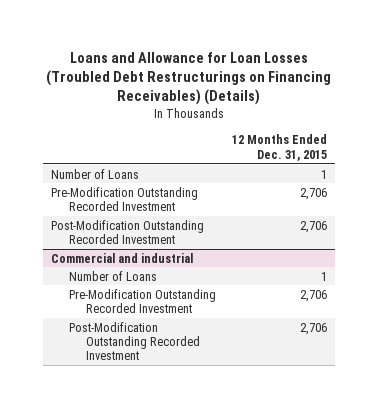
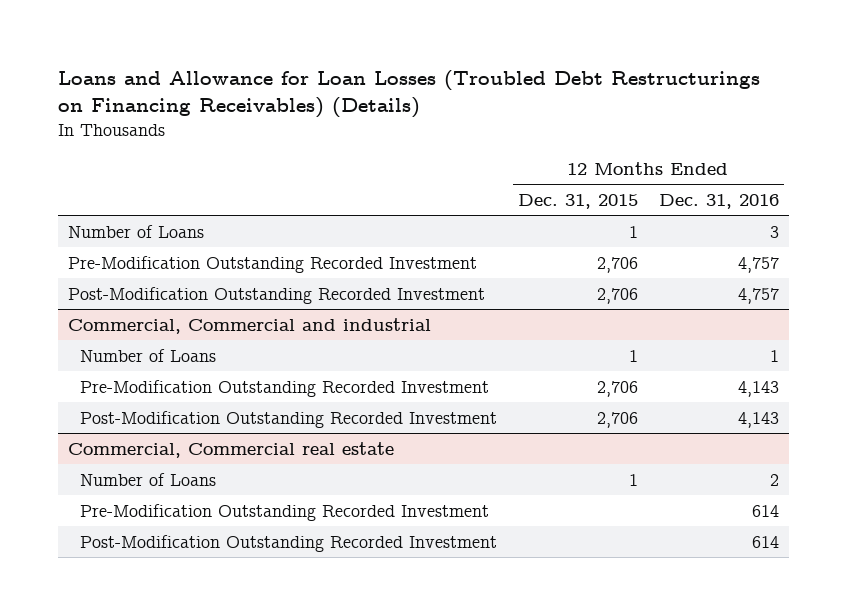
none -> [658,193,779,209] Dec. 31, 2016
[51,252,194,263] Commercial and industrial -> [68,317,432,334] Commercial, Commercial and industrial
none -> [68,441,395,458] Commercial, Commercial real estate
none -> [80,472,217,486] Number of Loans
none -> [80,503,490,521] Pre-Modification Outstanding Recorded Investment
none -> [80,534,498,552] Post-Modification Outstanding Recorded Investment

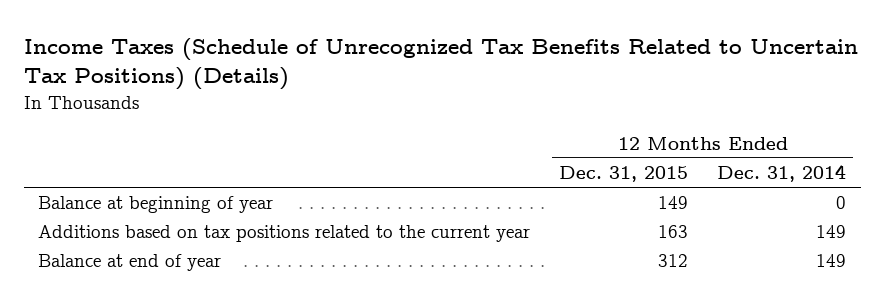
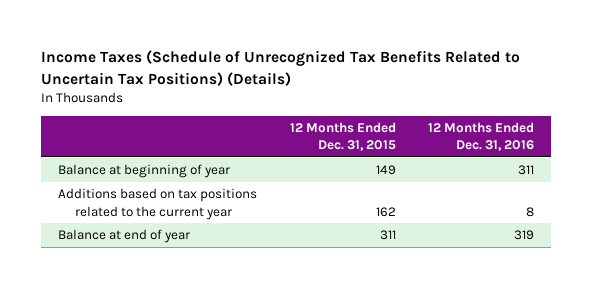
[717,163,847,182] Dec. 31, 2014 -> none
none -> [428,121,535,152] 12 Months Ended Dec. 31, 2016
[658,225,689,239] 163 -> [375,206,396,217] 162
[658,254,689,268] 312 -> [379,230,396,241] 311

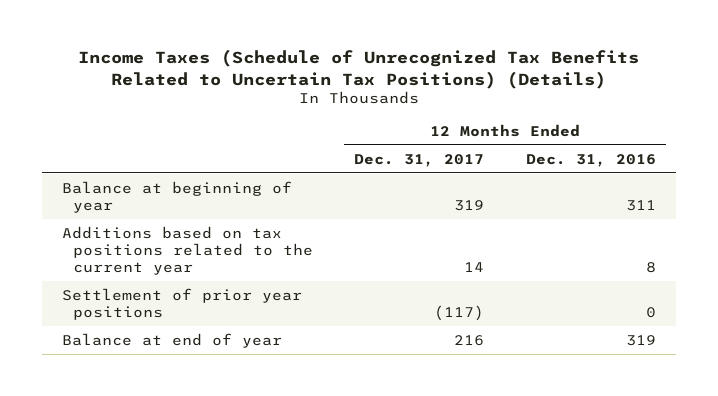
[289,121,396,152] 12 Months Ended Dec. 31, 2015 -> none
none -> [354,153,485,167] Dec. 31, 2017
none -> [62,287,303,320] Settlement of prior year positions

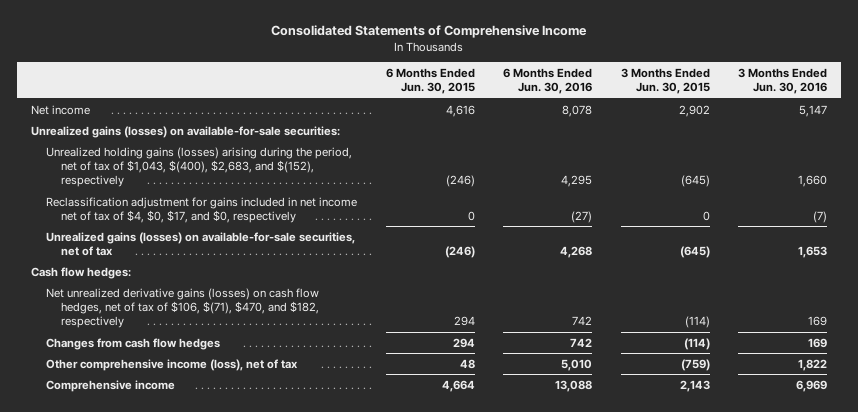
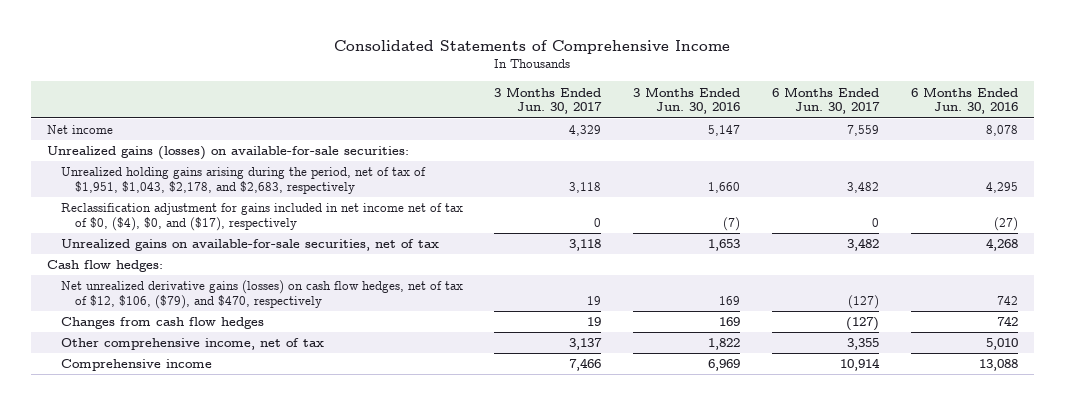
[385,67,475,95] 6 Months Ended Jun. 30, 2015 -> none
[620,67,710,95] 3 Months Ended Jun. 30, 2015 -> none
none -> [494,86,603,115] 3 Months Ended Jun. 30, 2017
none -> [771,86,880,115] 6 Months Ended Jun. 30, 2017
[46,146,353,188] Unrealized holding gains (losses) arising during the period, net of tax of $1,043, $(400), $2,683, and $(152), respectively -> [60,167,426,195] Unrealized holding gains arising during the period, net of tax of $1,951, $1,043, $2,178, and $2,683, respectively
[46,196,358,223] Reclassification adjustment for gains included in net income net of tax of $4, $0, $17, and $0, respectively -> [60,203,463,232] Reclassification adjustment for gains included in net income net of tax of $0, ($4), $0, and ($17), respectively
[46,231,356,256] Unrealized gains (losses) on available-for-sale securities, net of tax -> [60,239,439,252] Unrealized gains on available-for-sale securities, net of tax
[46,287,320,329] Net unrealized derivative gains (losses) on cash flow hedges, net of tax of $106, $(71), $470, and $182, respectively -> [60,280,463,310] Net unrealized derivative gains (losses) on cash flow hedges, net of tax of $12, $106, ($79), and $470, respectively
[46,358,299,371] Other comprehensive income (loss), net of tax -> [60,338,324,351] Other comprehensive income, net of tax

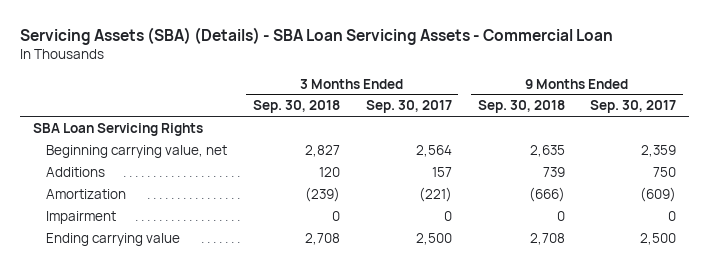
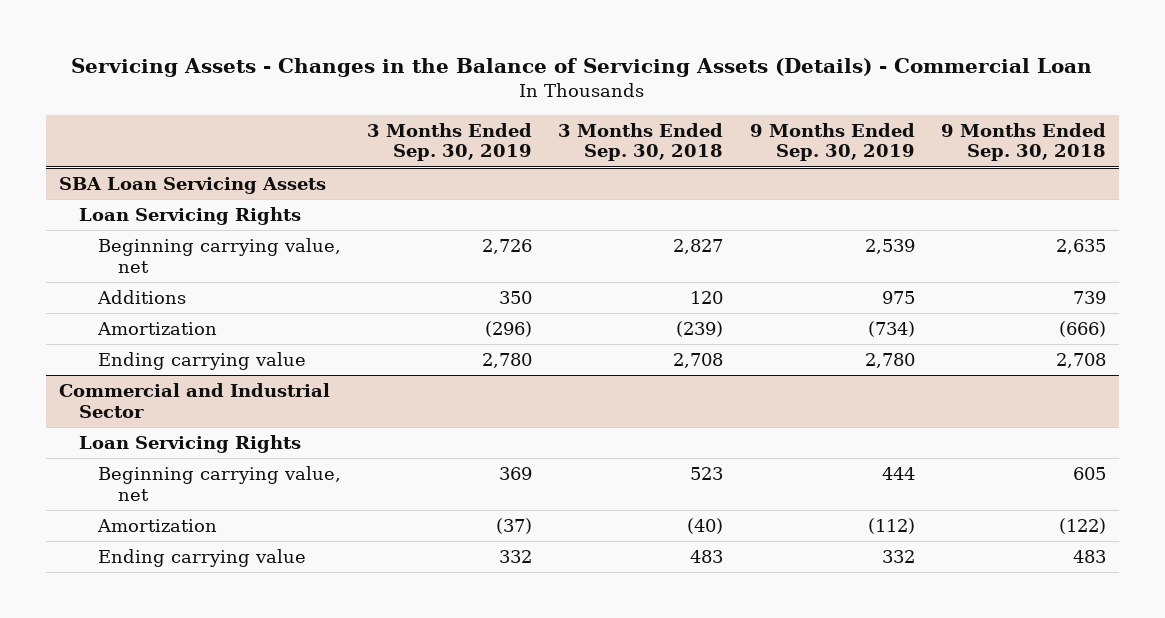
[19,26,613,45] Servicing Assets (SBA) (Details) - SBA Loan Servicing Assets - Commercial Loan -> [71,58,1093,78] Servicing Assets - Changes in the Balance of Servicing Assets (Details) - Commercial Loan
[365,100,452,114] Sep. 30, 2017 -> none
[590,100,677,114] Sep. 30, 2017 -> none
none -> [367,122,533,162] 3 Months Ended Sep. 30, 2019
none -> [749,122,915,162] 9 Months Ended Sep. 30, 2019
none -> [59,177,327,195] SBA Loan Servicing Assets
[32,122,203,136] SBA Loan Servicing Rights -> [78,207,301,226] Loan Servicing Rights
[45,210,116,224] Impairment -> none
none -> [59,383,331,418] Commercial and Industrial Sector
none -> [78,435,301,454] Loan Servicing Rights
none -> [98,466,342,501] Beginning carrying value, net
none -> [97,519,218,533] Amortization
none -> [98,549,307,568] Ending carrying value

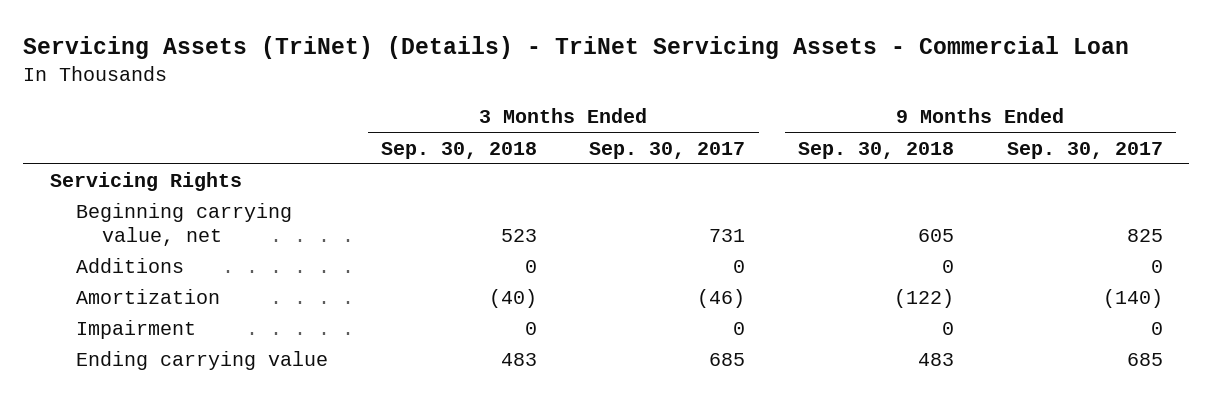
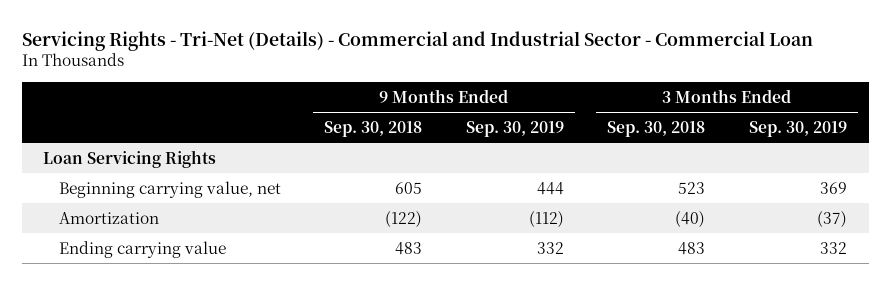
[23,36,1130,60] Servicing Assets (TriNet) (Details) - TriNet Servicing Assets - Commercial Loan -> [21,30,813,51] Servicing Rights - Tri-Net (Details) - Commercial and Industrial Sector - Commercial Loan
[589,141,746,159] Sep. 30, 2017 -> none
[1006,141,1163,159] Sep. 30, 2017 -> none
none -> [465,120,564,137] Sep. 30, 2019
none -> [748,120,847,137] Sep. 30, 2019
[49,172,242,192] Servicing Rights -> [43,149,217,168] Loan Servicing Rights
[76,258,185,274] Additions -> none
[76,320,197,340] Impairment -> none

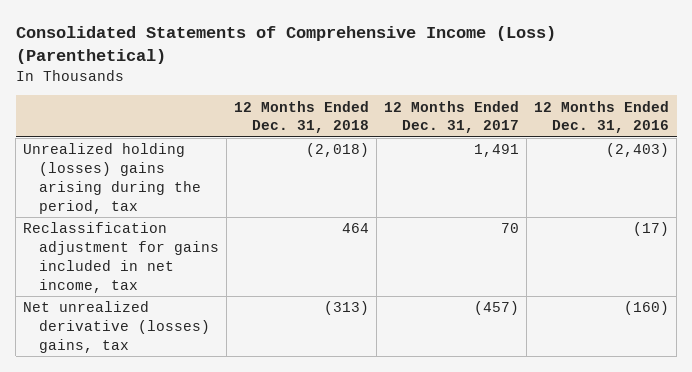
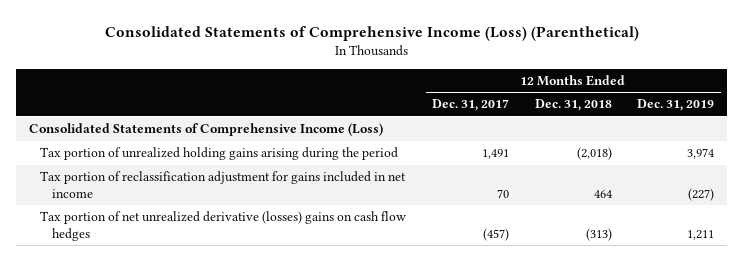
[534,100,670,134] 12 Months Ended Dec. 31, 2016 -> none
none -> [637,99,715,112] Dec. 31, 2019
none -> [29,123,384,137] Consolidated Statements of Comprehensive Income (Loss)
[22,143,202,214] Unrealized holding (losses) gains arising during the period, tax -> [40,147,399,161] Tax portion of unrealized holding gains arising during the period
[22,222,220,293] Reclassification adjustment for gains included in net income, tax -> [40,171,407,198] Tax portion of reclassification adjustment for gains included in net income
[22,301,211,353] Net unrealized derivative (losses) gains, tax -> [40,211,407,241] Tax portion of net unrealized derivative (losses) gains on cash flow hedges

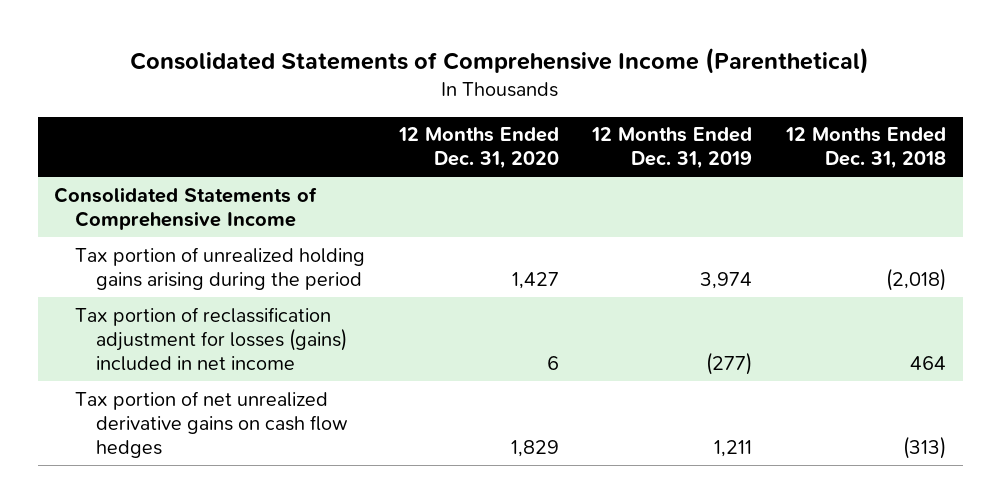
[104,26,639,42] Consolidated Statements of Comprehensive Income (Loss) (Parenthetical) -> [130,47,870,74] Consolidated Statements of Comprehensive Income (Parenthetical)
[431,99,509,112] Dec. 31, 2017 -> none
none -> [397,127,559,170] 12 Months Ended Dec. 31, 2020
[29,123,384,137] Consolidated Statements of Comprehensive Income (Loss) -> [54,186,318,230] Consolidated Statements of Comprehensive Income
[40,171,407,198] Tax portion of reclassification adjustment for gains included in net income -> [75,306,347,372] Tax portion of reclassification adjustment for losses (gains) included in net income
[688,187,715,201] (227) -> [706,352,753,376] (277)
[40,211,407,241] Tax portion of net unrealized derivative (losses) gains on cash flow hedges -> [75,390,348,459] Tax portion of net unrealized derivative gains on cash flow hedges

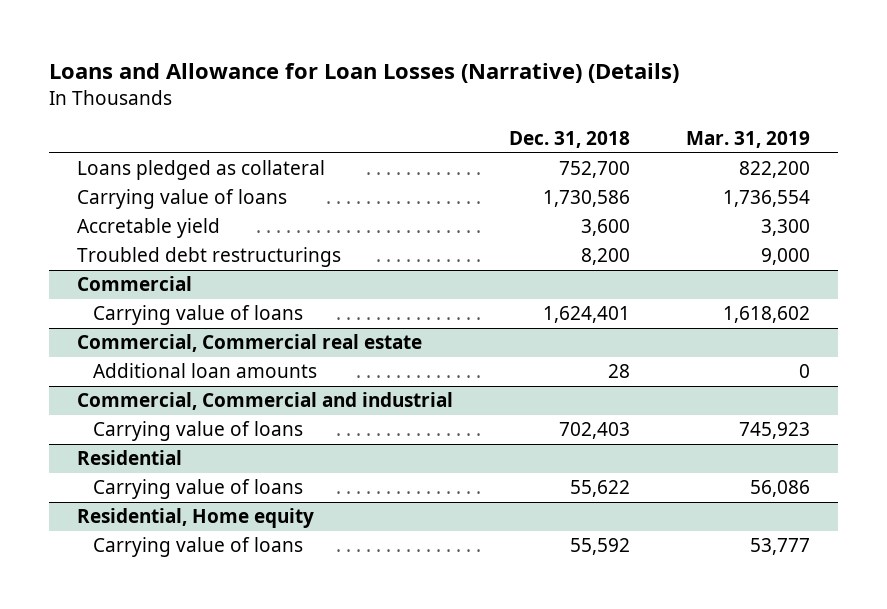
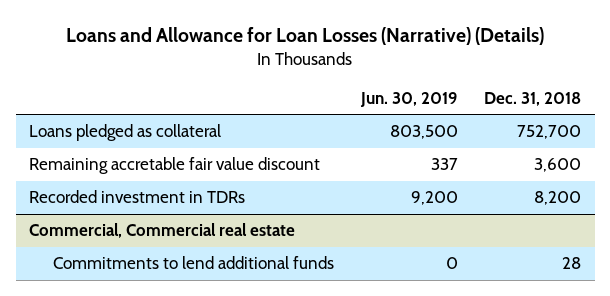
[685,130,810,148] Mar. 31, 2019 -> none
none -> [359,91,458,107] Jun. 30, 2019
[77,189,288,210] Carrying value of loans -> none
[77,276,193,292] Commercial -> none
[93,305,304,326] Carrying value of loans -> none
[77,218,221,239] Accretable yield -> [29,157,321,175] Remaining accretable fair value discount
[77,247,342,268] Troubled debt restructurings -> [29,190,246,204] Recorded investment in TDRs
[77,392,454,411] Commercial, Commercial and industrial -> none
[93,421,304,442] Carrying value of loans -> none
[77,450,183,466] Residential -> none
[93,479,304,500] Carrying value of loans -> none
[77,508,315,529] Residential, Home equity -> none
[93,537,304,558] Carrying value of loans -> none
[93,363,318,379] Additional loan amounts -> [53,256,335,270] Commitments to lend additional funds

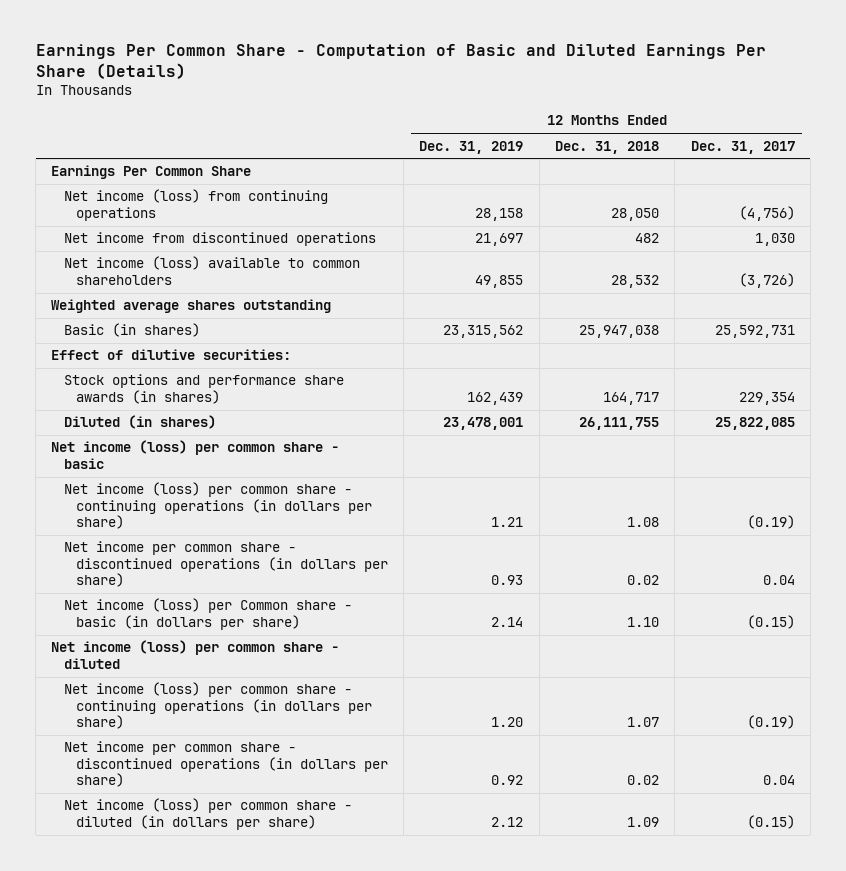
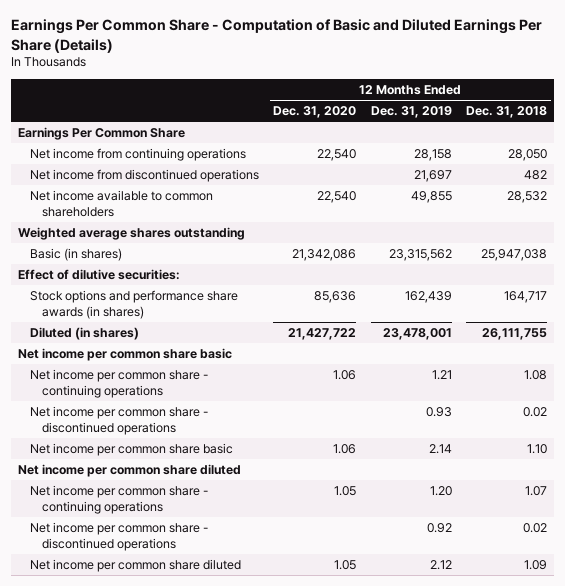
[690,140,795,154] Dec. 31, 2017 -> none
none -> [273,106,357,119] Dec. 31, 2020
[63,189,328,221] Net income (loss) from continuing operations -> [29,148,246,162] Net income from continuing operations
[63,256,360,285] Net income (loss) available to common shareholders -> [29,190,213,217] Net income available to common shareholders
[51,440,340,469] Net income (loss) per common share - basic -> [17,348,232,362] Net income per common share basic
[63,482,372,530] Net income (loss) per common share - continuing operations (in dollars per share) -> [29,369,208,398] Net income per common share - continuing operations
[63,541,388,588] Net income per common share - discontinued operations (in dollars per share) -> [29,406,208,435] Net income per common share - discontinued operations
[63,598,352,630] Net income (loss) per Common share - basic (in dollars per share) -> [29,443,233,457] Net income per common share basic
[51,640,340,669] Net income (loss) per common share - diluted -> [17,464,241,478] Net income per common share diluted
[63,682,372,730] Net income (loss) per common share - continuing operations (in dollars per share) -> [29,485,208,514] Net income per common share - continuing operations
[63,741,388,788] Net income per common share - discontinued operations (in dollars per share) -> [29,522,208,551] Net income per common share - discontinued operations
[63,798,352,830] Net income (loss) per common share - diluted (in dollars per share) -> [29,559,241,573] Net income per common share diluted

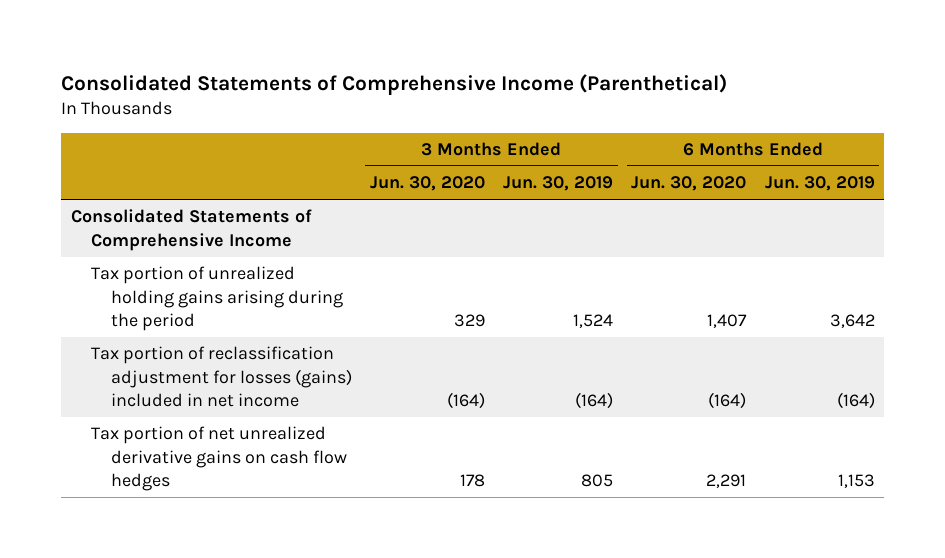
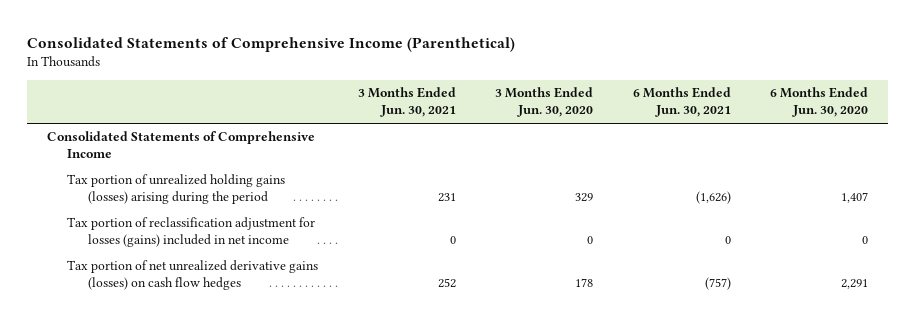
[503,176,614,192] Jun. 30, 2019 -> none
[764,176,875,192] Jun. 30, 2019 -> none
none -> [357,87,456,118] 3 Months Ended Jun. 30, 2021
none -> [632,87,731,118] 6 Months Ended Jun. 30, 2021
[90,266,343,332] Tax portion of unrealized holding gains arising during the period -> [67,174,286,205] Tax portion of unrealized holding gains (losses) arising during the period
[446,392,485,410] (164) -> [587,236,594,245] 0
[708,392,747,410] (164) -> [862,236,869,245] 0
[90,426,347,492] Tax portion of net unrealized derivative gains on cash flow hedges -> [67,260,319,291] Tax portion of net unrealized derivative gains (losses) on cash flow hedges

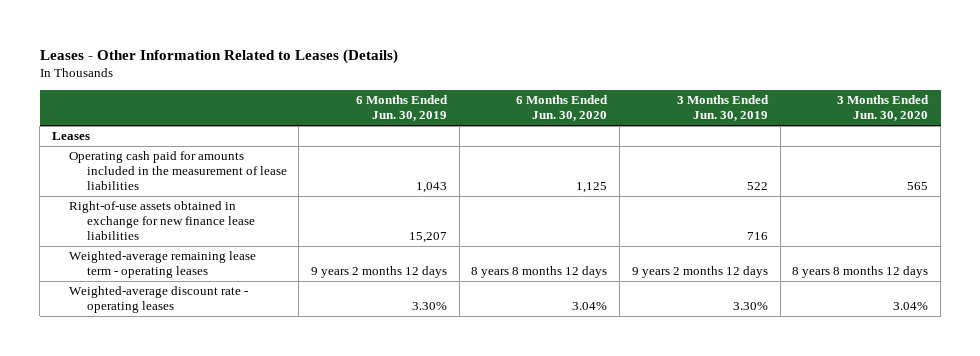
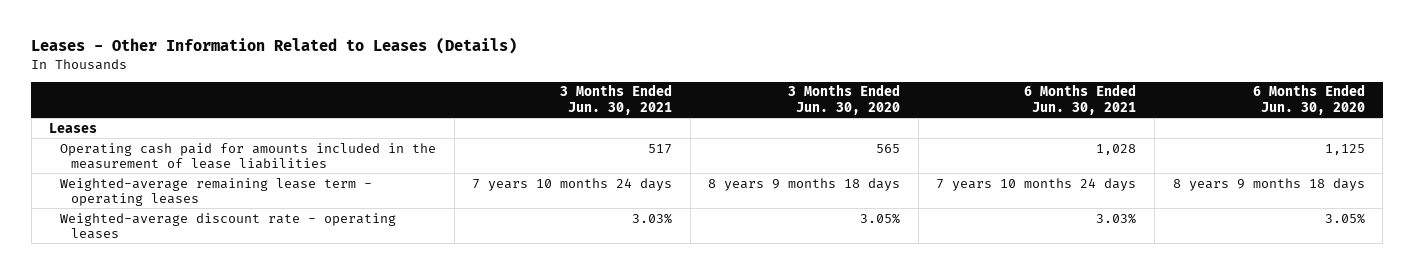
[356,95,449,122] 6 Months Ended Jun. 30, 2019 -> none
[676,95,769,122] 3 Months Ended Jun. 30, 2019 -> none
none -> [560,84,673,115] 3 Months Ended Jun. 30, 2021
none -> [1024,84,1137,115] 6 Months Ended Jun. 30, 2021
[69,201,255,241] Right-of-use assets obtained in exchange for new finance lease liabilities -> none
[471,266,608,279] 8 years 8 months 12 days -> [1172,177,1365,191] 8 years 9 months 18 days
[792,266,929,279] 8 years 8 months 12 days -> [708,177,901,191] 8 years 9 months 18 days
[572,302,608,311] 3.04% -> [1324,212,1365,224] 3.05%
[893,302,929,311] 3.04% -> [860,212,901,224] 3.05%

